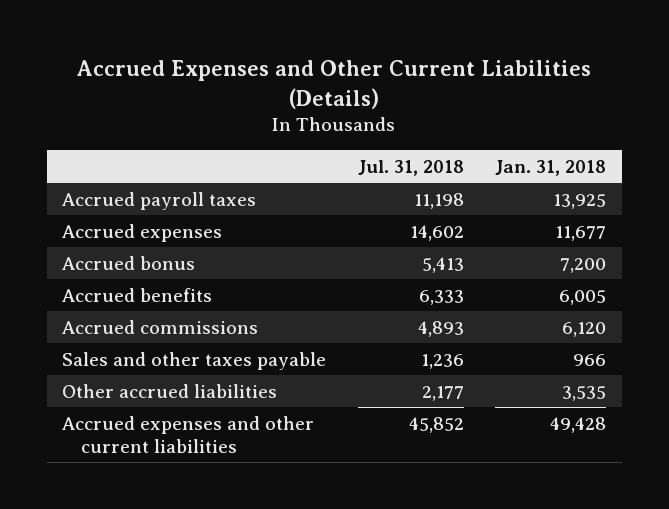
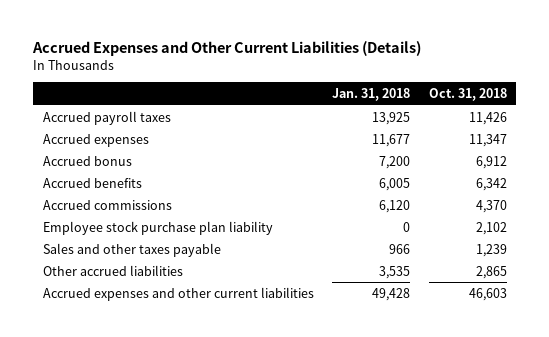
[357,159,464,176] Jul. 31, 2018 -> none
none -> [428,87,507,101] Oct. 31, 2018
none -> [42,220,273,235] Employee stock purchase plan liability

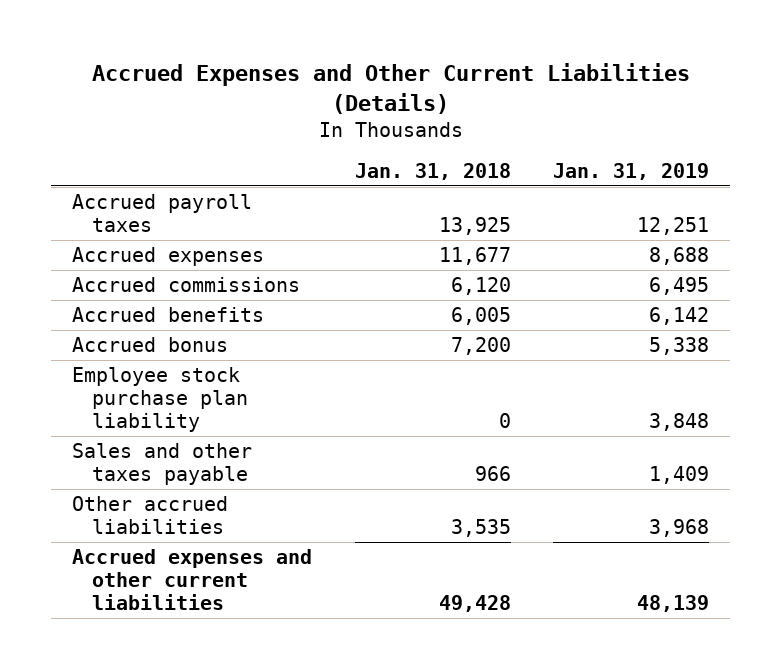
[428,87,507,101] Oct. 31, 2018 -> none
none -> [553,163,710,181] Jan. 31, 2019
[42,177,142,188] Accrued benefits -> [72,306,265,322] Accrued benefits
[42,155,132,166] Accrued bonus -> [72,336,229,352] Accrued bonus

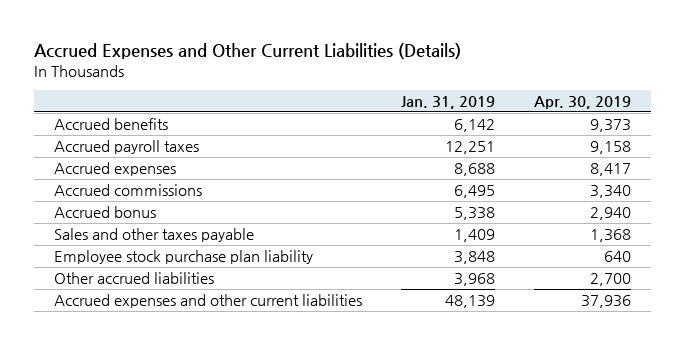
[354,163,511,181] Jan. 31, 2018 -> none
none -> [534,96,632,110] Apr. 30, 2019
[72,306,265,322] Accrued benefits -> [53,117,168,130] Accrued benefits
[72,366,248,432] Employee stock purchase plan liability -> [53,249,313,264] Employee stock purchase plan liability

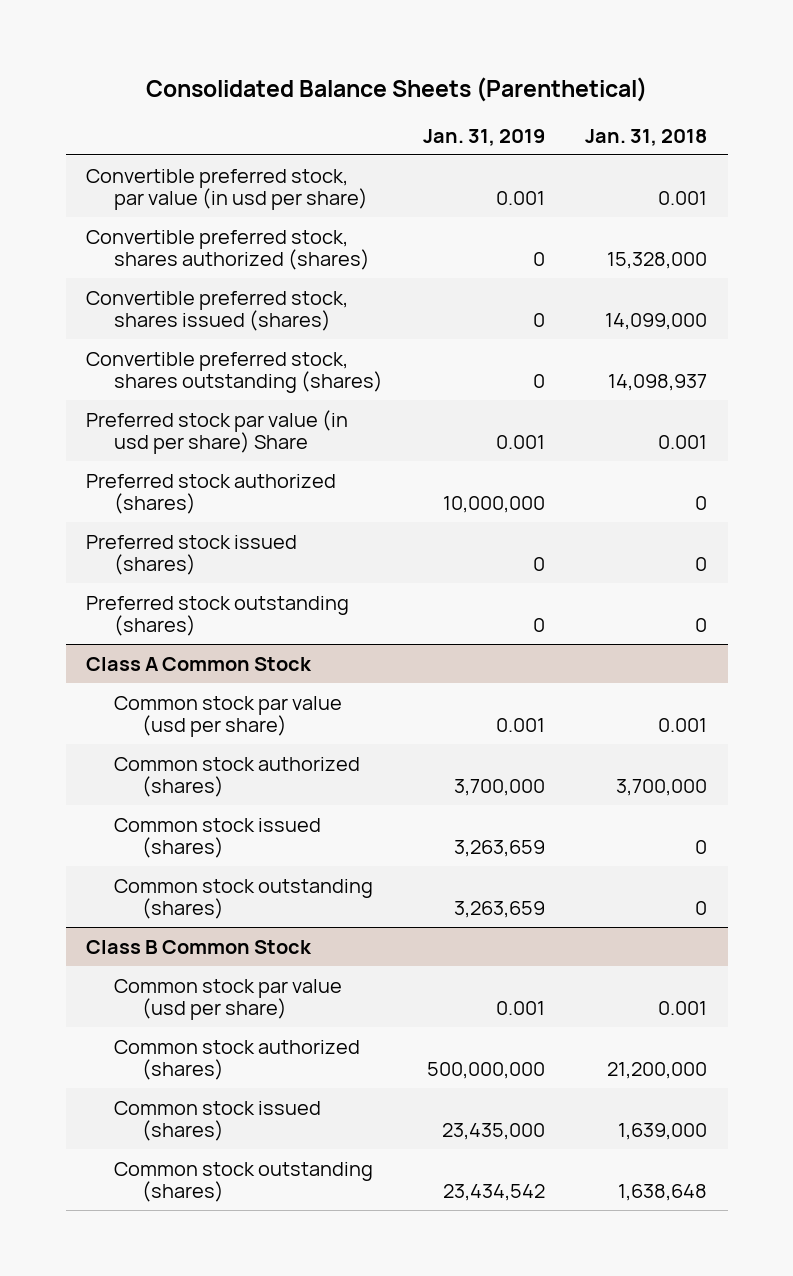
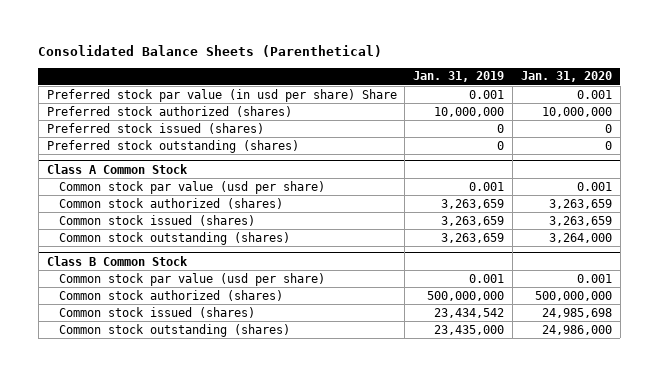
[585,128,708,146] Jan. 31, 2018 -> none
none -> [520,71,612,83] Jan. 31, 2020
[85,168,368,211] Convertible preferred stock, par value (in usd per share) -> none
[85,229,370,271] Convertible preferred stock, shares authorized (shares) -> none
[85,290,348,332] Convertible preferred stock, shares issued (shares) -> none
[85,351,383,394] Convertible preferred stock, shares outstanding (shares) -> none
[454,779,546,797] 3,700,000 -> [441,198,505,209] 3,263,659
[442,1123,546,1141] 23,435,000 -> [434,307,505,318] 23,434,542
[443,1184,546,1202] 23,434,542 -> [434,324,505,335] 23,435,000

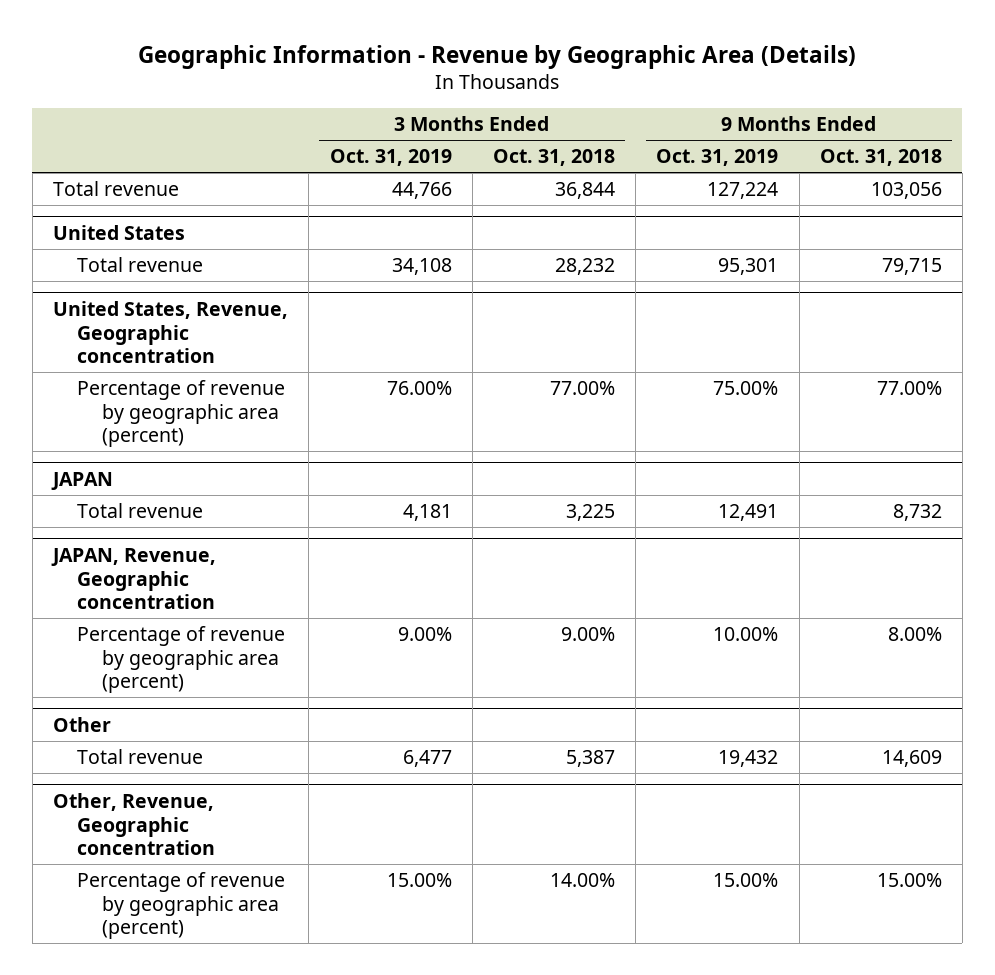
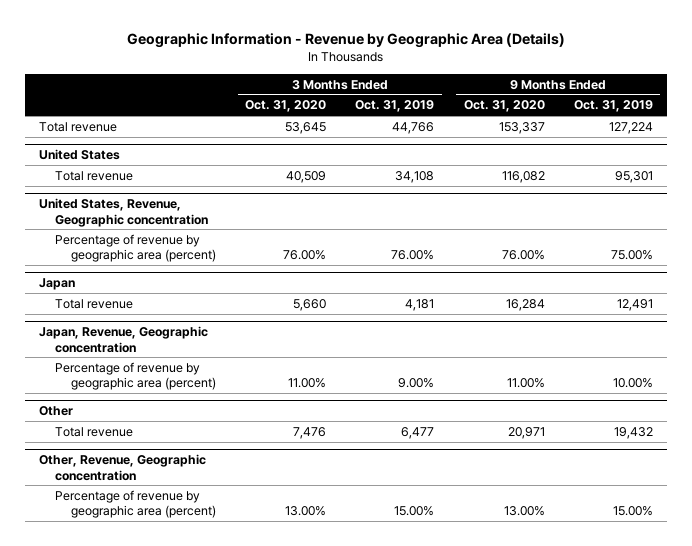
[492,149,615,167] Oct. 31, 2018 -> none
[819,149,942,167] Oct. 31, 2018 -> none
none -> [245,100,327,113] Oct. 31, 2020
none -> [463,100,545,113] Oct. 31, 2020
[51,471,114,490] JAPAN -> [39,278,76,291] Japan
[51,547,217,610] JAPAN, Revenue, Geographic concentration -> [39,326,209,353] Japan, Revenue, Geographic concentration

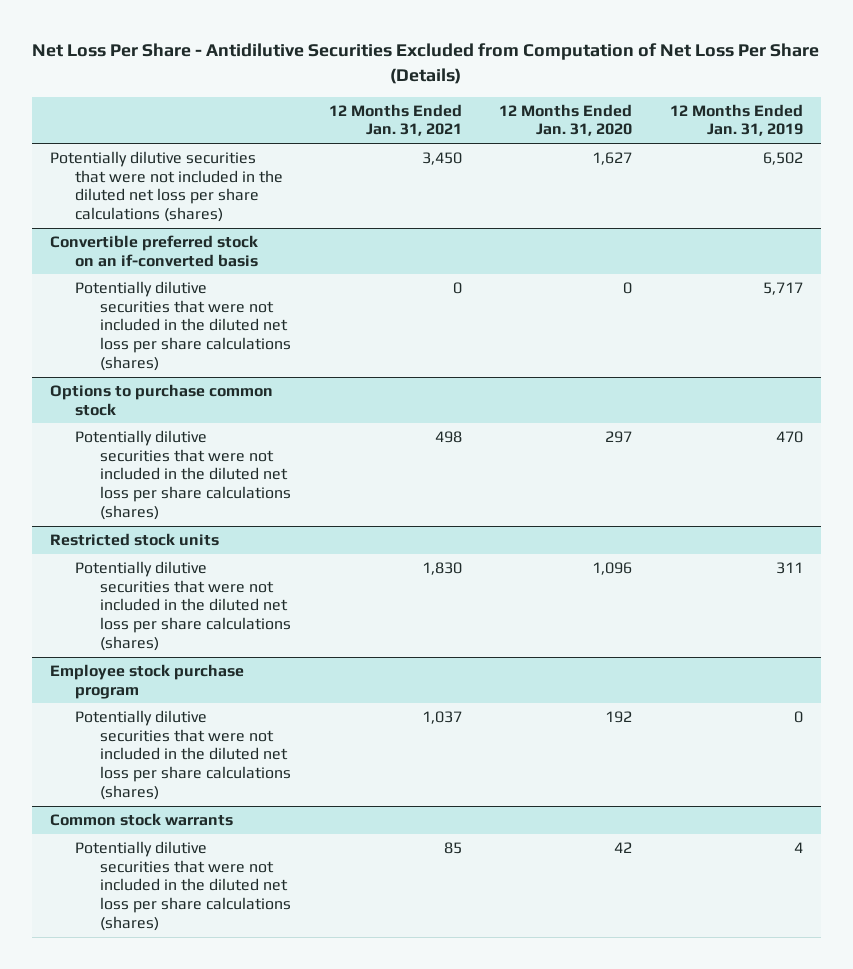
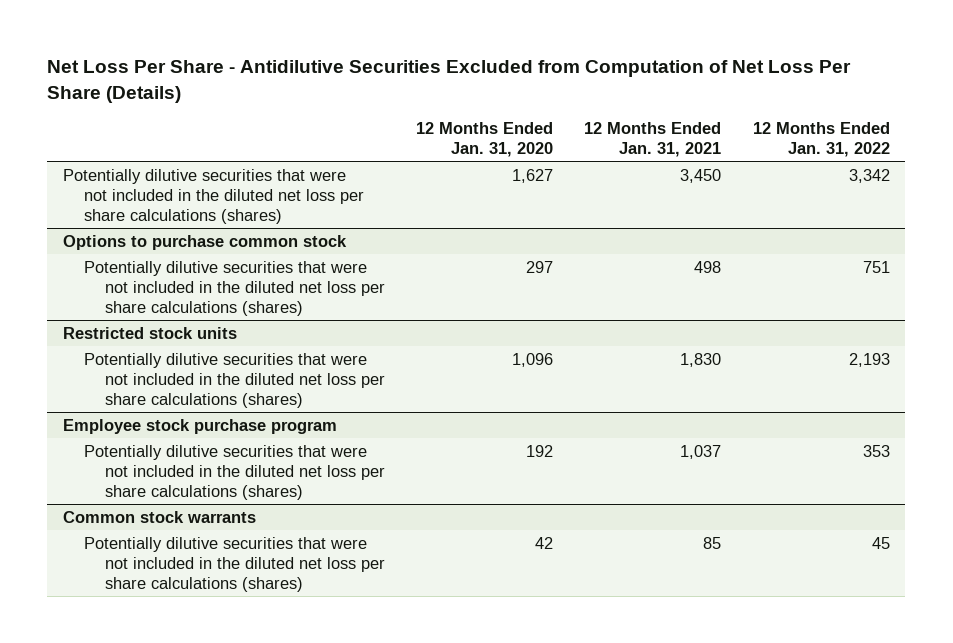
[669,103,803,137] 12 Months Ended Jan. 31, 2019 -> none
none -> [752,122,890,158] 12 Months Ended Jan. 31, 2022
[50,234,259,267] Convertible preferred stock on an if-converted basis -> none
[75,280,292,371] Potentially dilutive securities that were not included in the diluted net loss per share calculations (shares) -> none

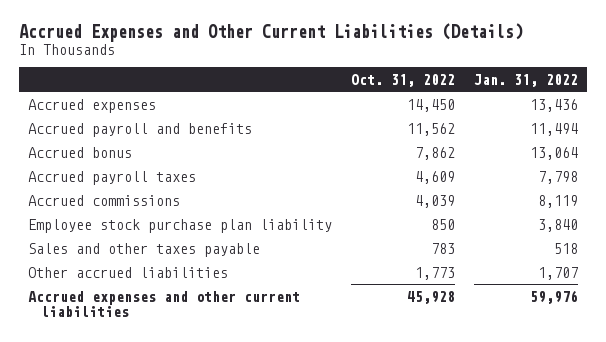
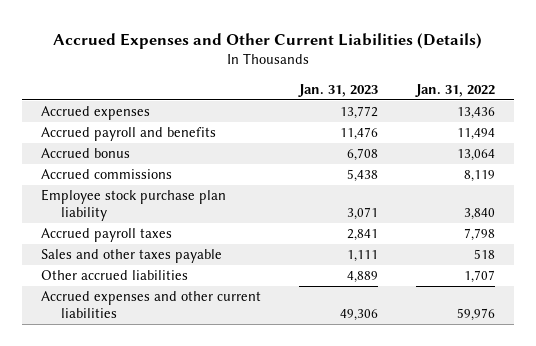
[351,73,456,87] Oct. 31, 2022 -> none
none -> [298,83,379,97] Jan. 31, 2023
[28,170,197,185] Accrued payroll taxes -> [41,228,173,243] Accrued payroll taxes

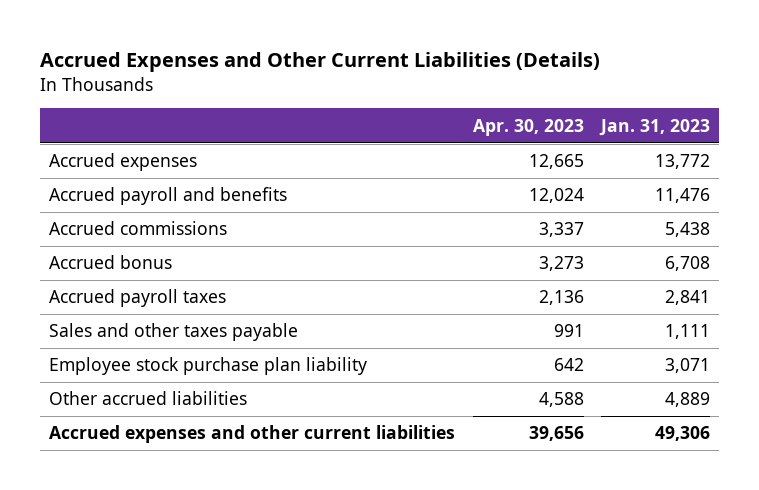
[415,83,496,97] Jan. 31, 2022 -> none
none -> [472,118,584,136] Apr. 30, 2023
[41,148,131,159] Accrued bonus -> [48,255,172,270] Accrued bonus
[41,189,227,222] Employee stock purchase plan liability -> [48,357,367,376] Employee stock purchase plan liability

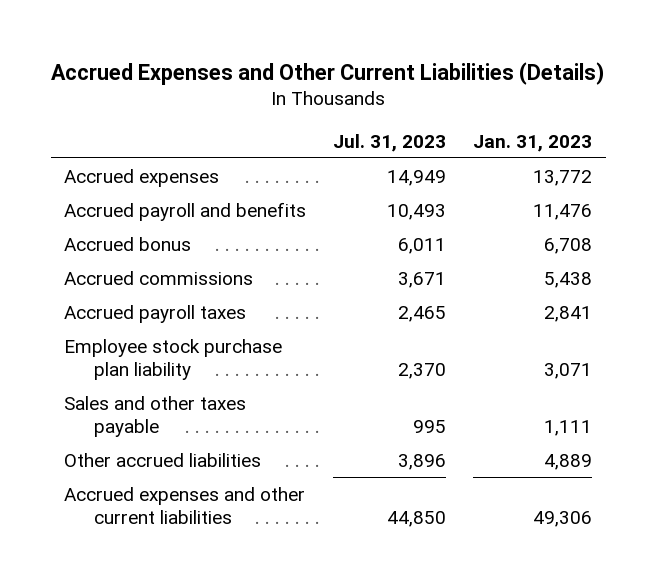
[472,118,584,136] Apr. 30, 2023 -> none
none -> [333,133,447,152] Jul. 31, 2023
[48,221,227,236] Accrued commissions -> [64,270,254,285] Accrued commissions
[48,323,298,342] Sales and other taxes payable -> [64,395,247,437] Sales and other taxes payable

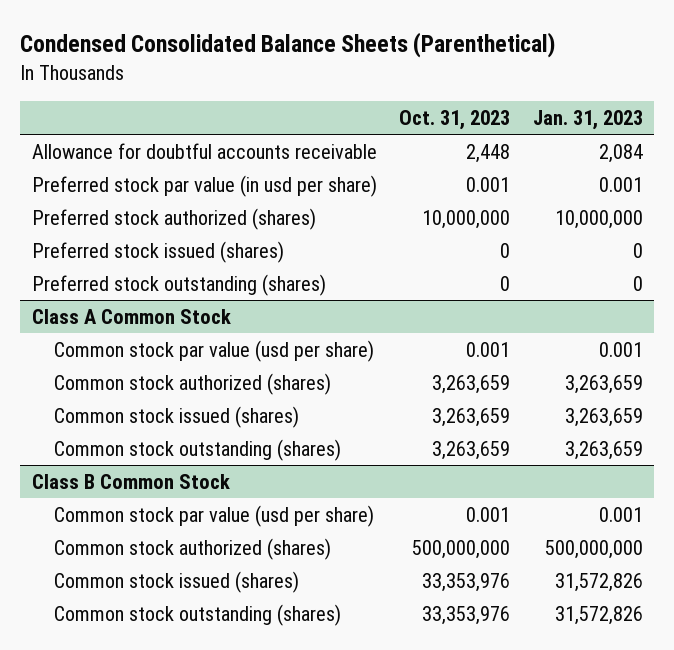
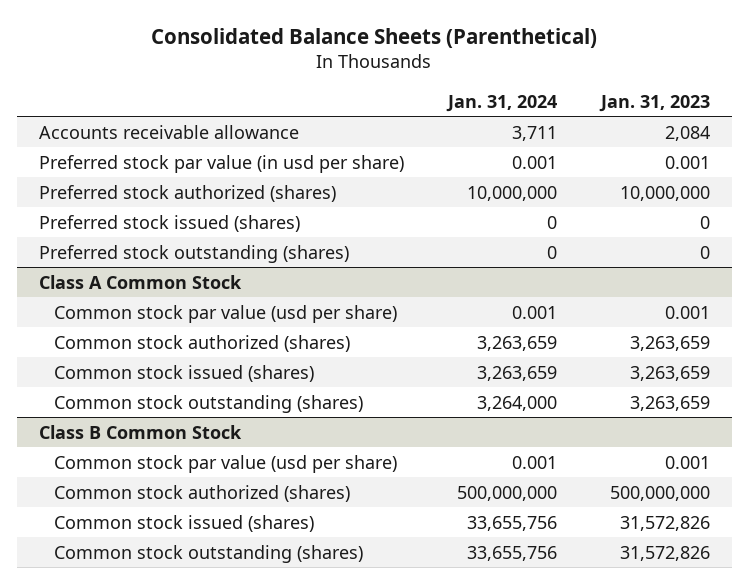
[20,32,556,59] Condensed Consolidated Balance Sheets (Parenthetical) -> [151,28,598,49] Consolidated Balance Sheets (Parenthetical)
[399,109,511,130] Oct. 31, 2023 -> none
none -> [445,94,557,112] Jan. 31, 2024
[31,142,377,159] Allowance for doubtful accounts receivable -> [38,124,299,139] Accounts receivable allowance

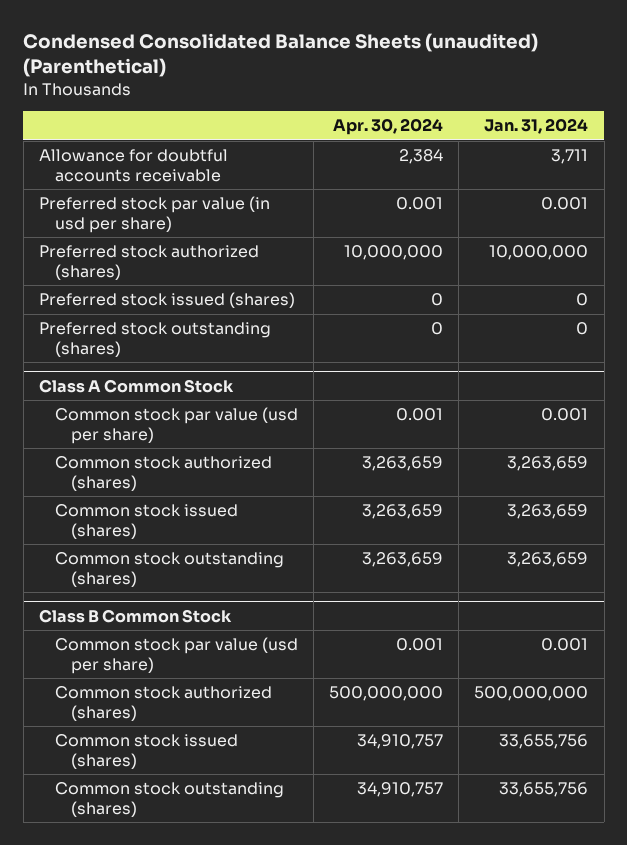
[151,28,598,49] Consolidated Balance Sheets (Parenthetical) -> [23,33,539,78] Condensed Consolidated Balance Sheets (unaudited) (Parenthetical)
[598,94,710,112] Jan. 31, 2023 -> none
none -> [333,118,444,136] Apr. 30, 2024
[38,124,299,139] Accounts receivable allowance -> [38,149,228,183] Allowance for doubtful accounts receivable
[476,395,557,411] 3,264,000 -> [507,552,589,568] 3,263,659

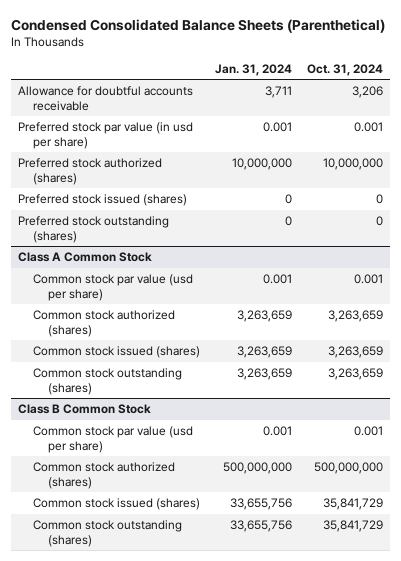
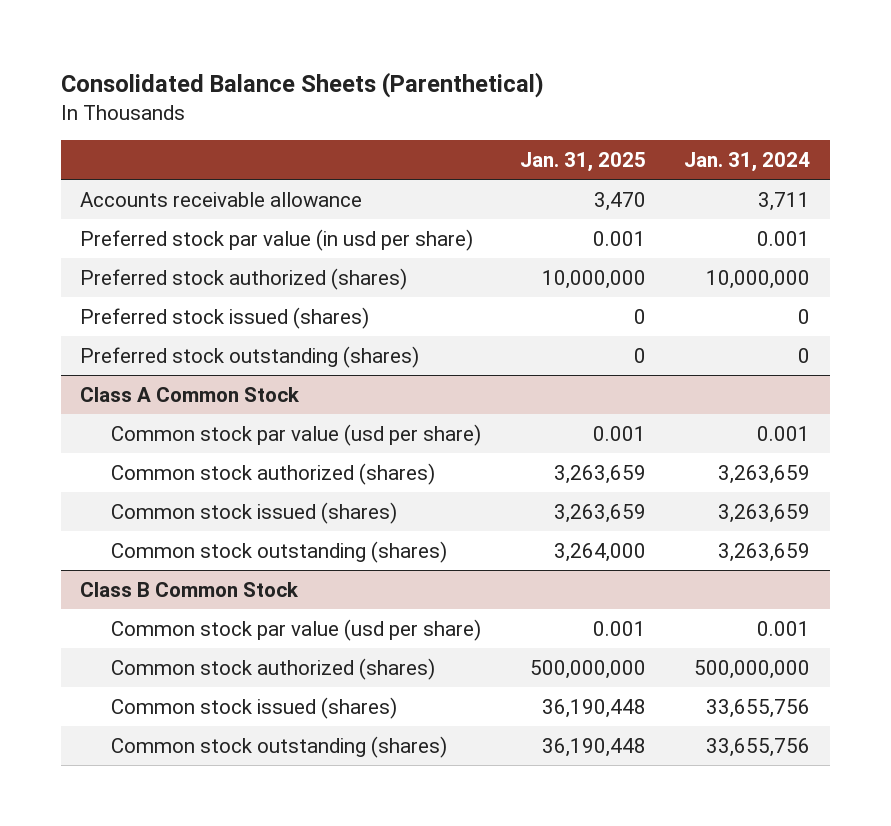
[11,18,386,33] Condensed Consolidated Balance Sheets (Parenthetical) -> [60,72,544,99] Consolidated Balance Sheets (Parenthetical)
[306,63,383,76] Oct. 31, 2024 -> none
none -> [519,152,646,173] Jan. 31, 2025
[18,86,194,111] Allowance for doubtful accounts receivable -> [80,191,363,207] Accounts receivable allowance

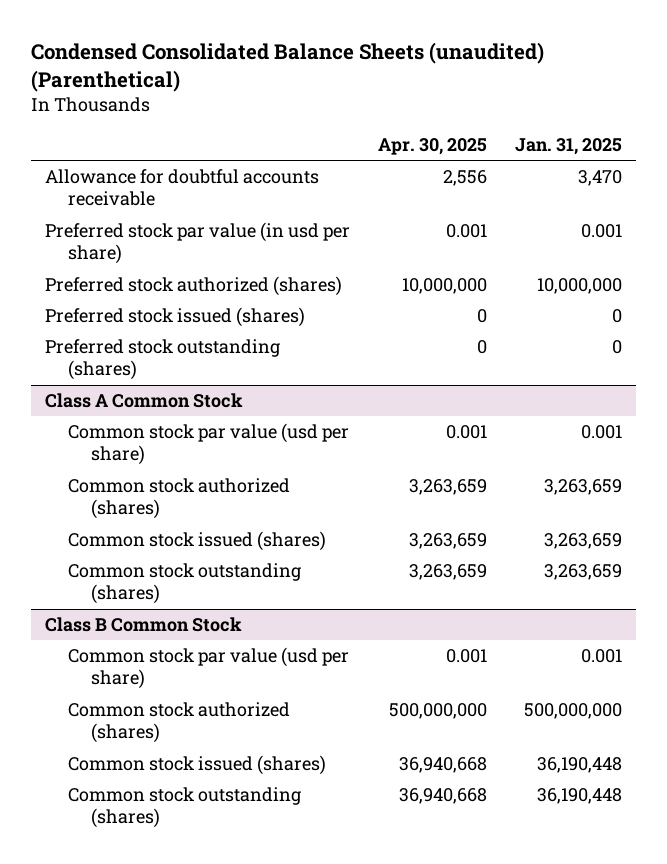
[60,72,544,99] Consolidated Balance Sheets (Parenthetical) -> [31,41,545,92] Condensed Consolidated Balance Sheets (unaudited) (Parenthetical)
[684,152,811,173] Jan. 31, 2024 -> none
none -> [378,138,488,156] Apr. 30, 2025
[80,191,363,207] Accounts receivable allowance -> [45,169,320,207] Allowance for doubtful accounts receivable
[553,542,646,562] 3,264,000 -> [544,564,623,581] 3,263,659

